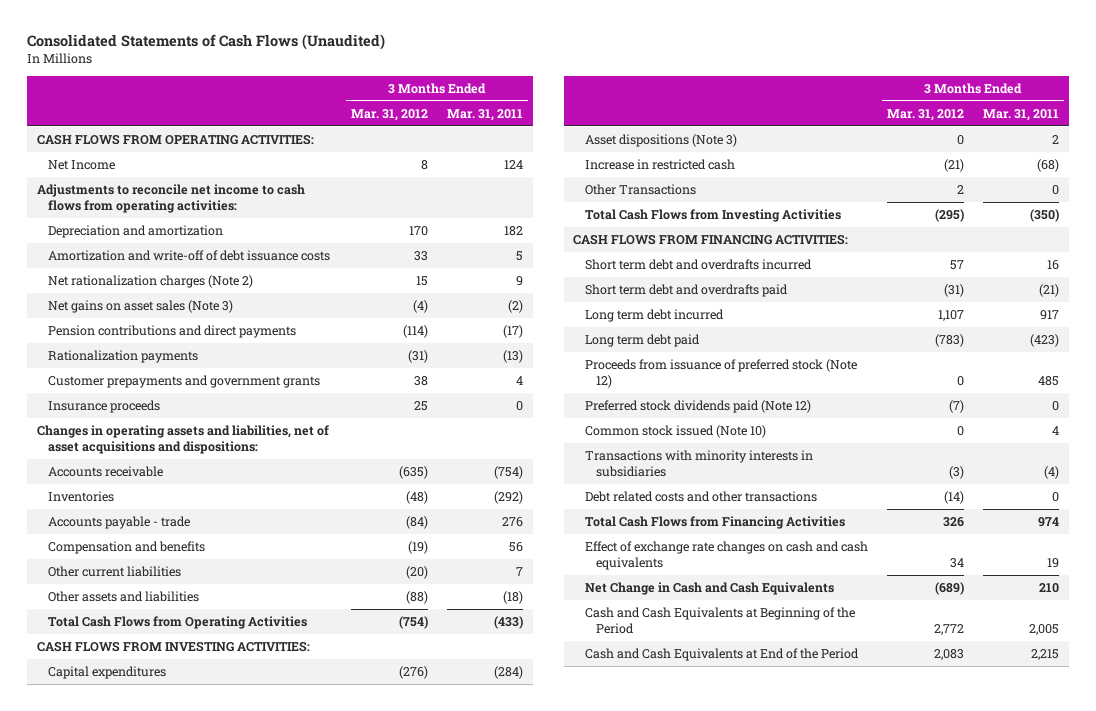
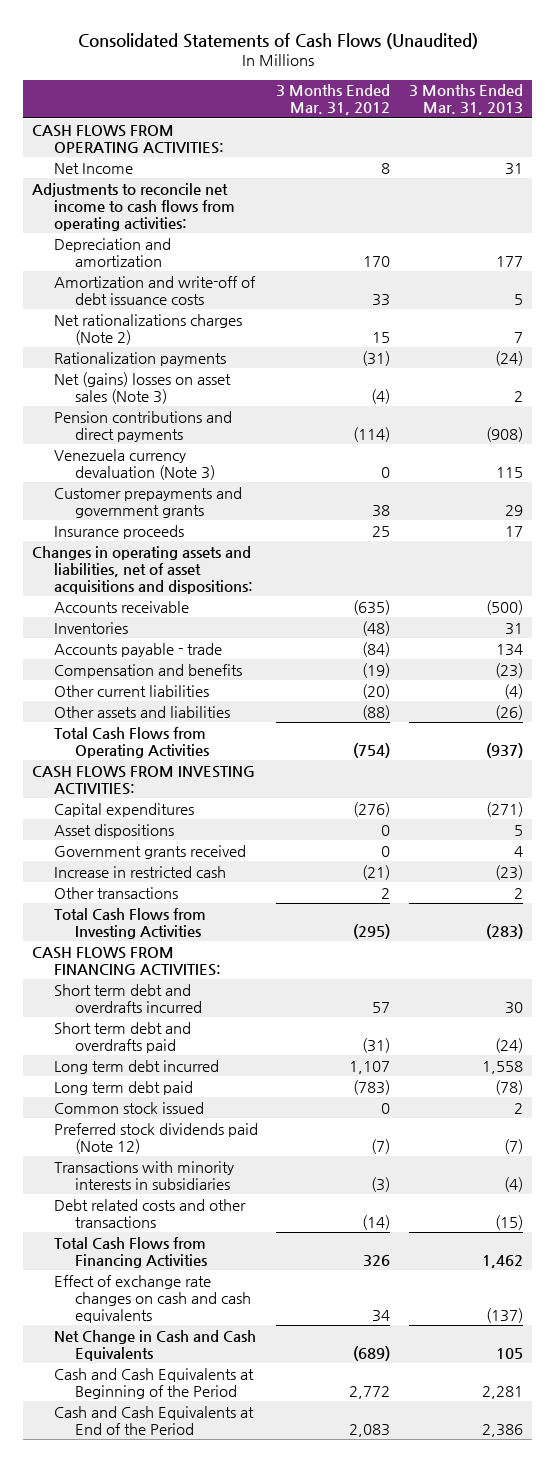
[446,108,523,121] Mar. 31, 2011 -> none
none -> [409,84,524,116] 3 Months Ended Mar. 31, 2013
[48,299,234,313] Net gains on asset sales (Note 3) -> none
[48,274,254,288] Net rationalization charges (Note 2) -> [53,313,242,345] Net rationalizations charges (Note 2)
none -> [53,371,231,404] Net (gains) losses on asset sales (Note 3)
[48,324,297,338] Pension contributions and direct payments -> [53,410,232,442] Pension contributions and direct payments
none -> [53,448,215,480] Venezuela currency devaluation (Note 3)
[584,133,737,147] Asset dispositions (Note 3) -> [53,823,174,838] Asset dispositions
none -> [53,844,246,859] Government grants received
[584,183,696,195] Other Transactions -> [53,886,178,899] Other transactions
[584,358,857,388] Proceeds from issuance of preferred stock (Note 12) -> none
none -> [53,1101,204,1114] Common stock issued
[584,424,766,438] Common stock issued (Note 10) -> none

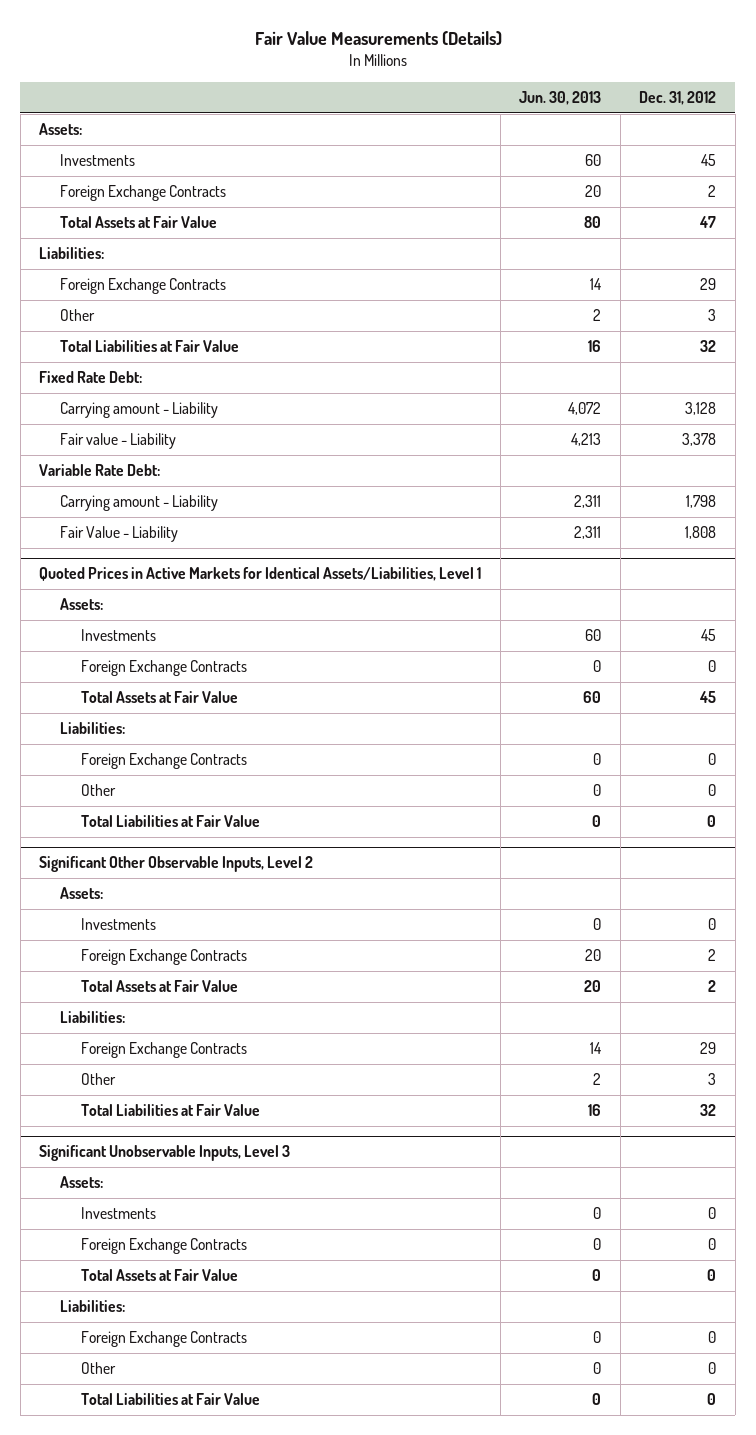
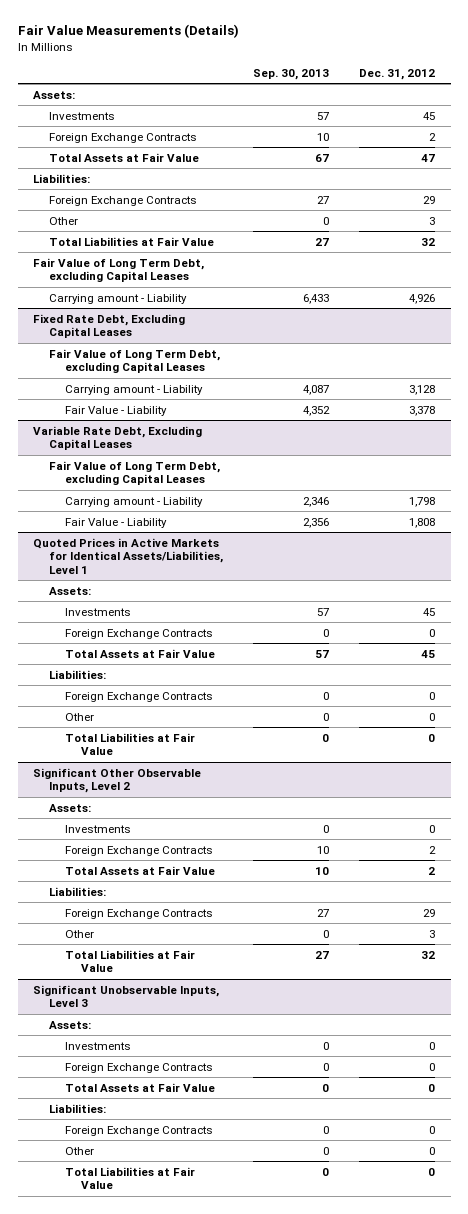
[519,91,602,106] Jun. 30, 2013 -> none
none -> [253,68,330,80] Sep. 30, 2013
[39,371,143,384] Fixed Rate Debt: -> [33,257,205,283] Fair Value of Long Term Debt, excluding Capital Leases
none -> [48,293,187,304] Carrying amount - Liability
none -> [33,313,186,339] Fixed Rate Debt, Excluding Capital Leases
none -> [48,348,220,374] Fair Value of Long Term Debt, excluding Capital Leases
[39,464,161,477] Variable Rate Debt: -> none
[60,433,177,450] Fair value - Liability -> [64,405,167,416] Fair Value - Liability
none -> [33,425,203,451] Variable Rate Debt, Excluding Capital Leases
none -> [48,460,220,486] Fair Value of Long Term Debt, excluding Capital Leases

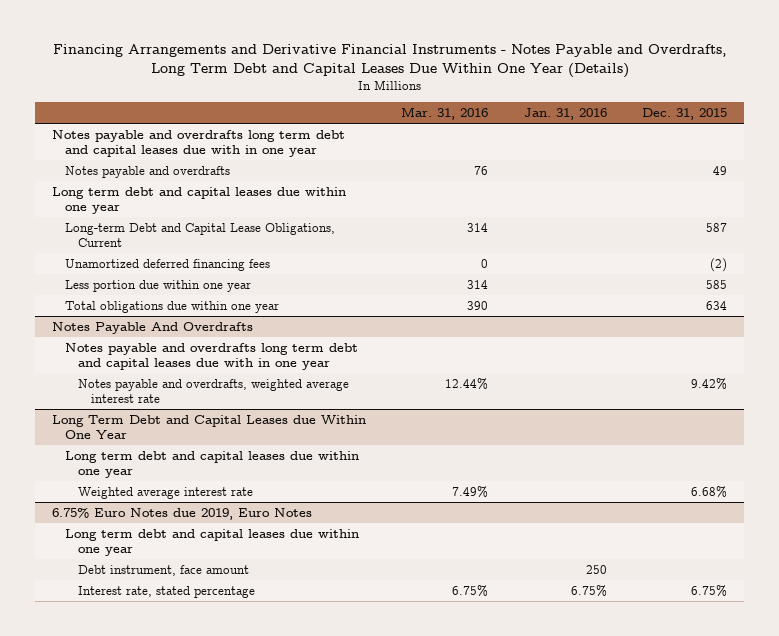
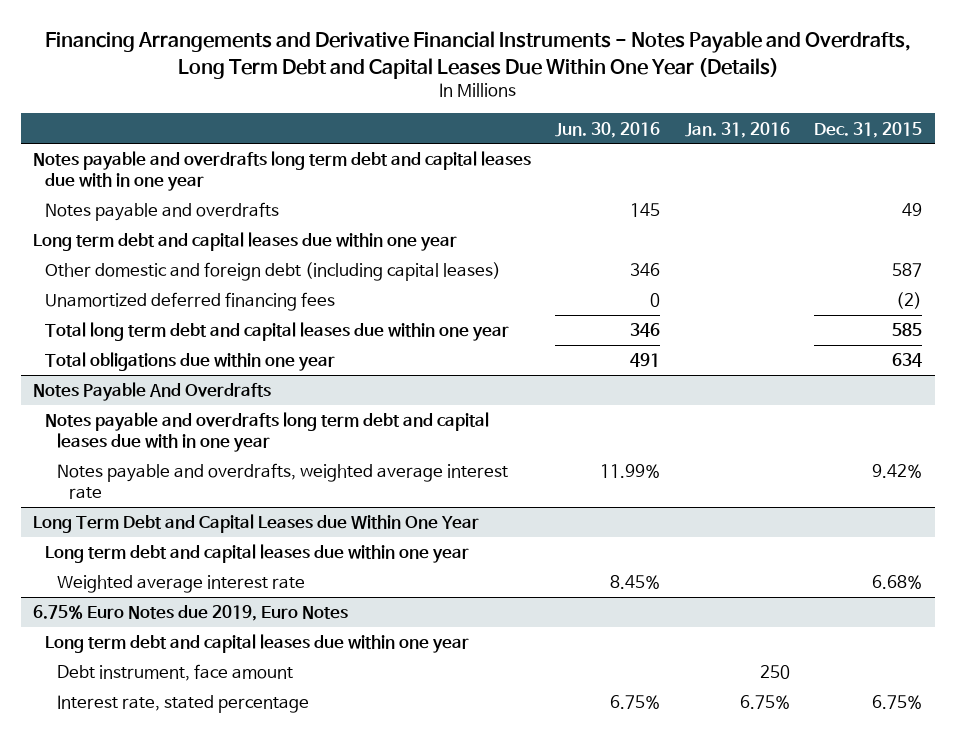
[401,106,489,120] Mar. 31, 2016 -> none
none -> [555,121,661,138] Jun. 30, 2016
[65,222,336,247] Long-term Debt and Capital Lease Obligations, Current -> [44,262,501,282] Other domestic and foreign debt (including capital leases)
[65,279,252,292] Less portion due within one year -> [44,322,509,342] Total long term debt and capital leases due within one year

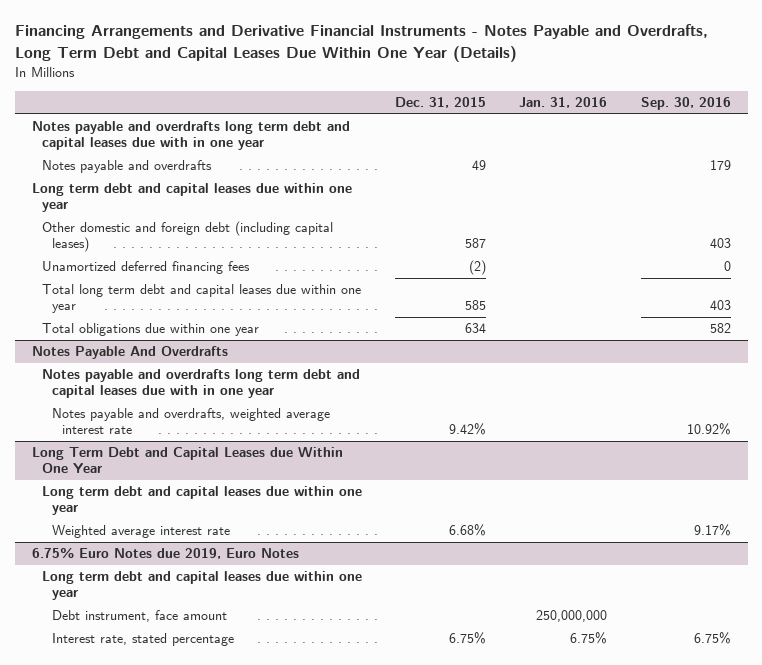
[555,121,661,138] Jun. 30, 2016 -> none
none -> [640,97,731,111] Sep. 30, 2016
[759,665,790,680] 250 -> [536,610,608,623] 250,000,000

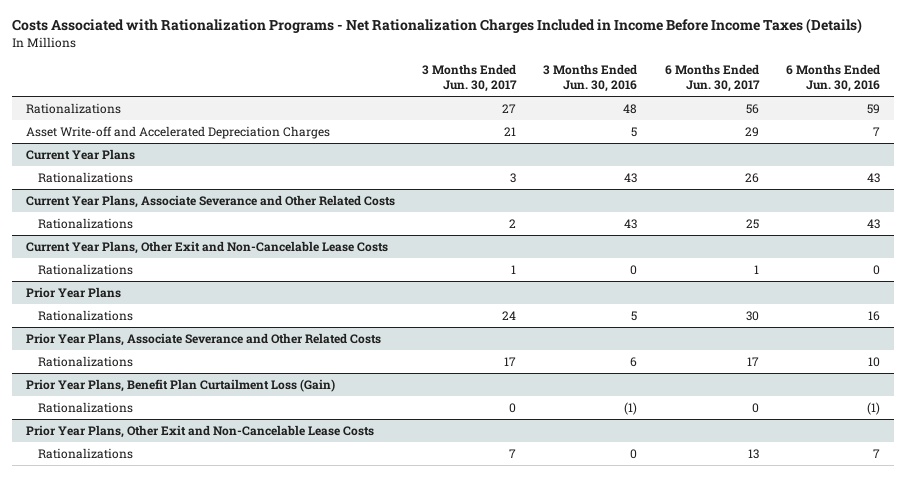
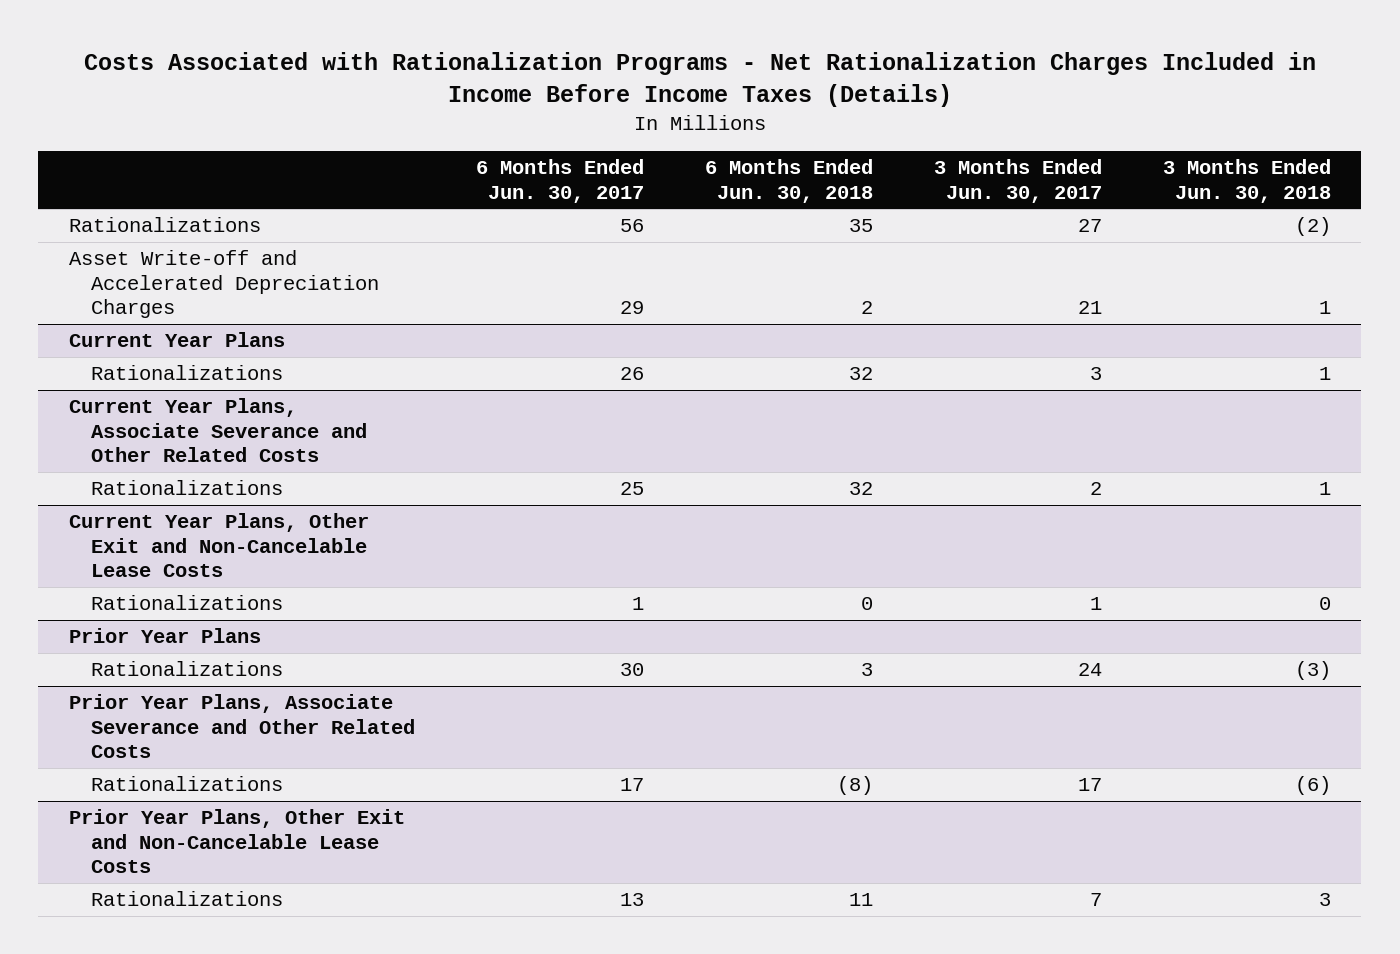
[543,64,638,93] 3 Months Ended Jun. 30, 2016 -> none
[786,64,881,93] 6 Months Ended Jun. 30, 2016 -> none
none -> [705,159,874,203] 6 Months Ended Jun. 30, 2018
none -> [1163,159,1332,203] 3 Months Ended Jun. 30, 2018
[25,378,335,392] Prior Year Plans, Benefit Plan Curtailment Loss (Gain) -> none
[38,401,134,413] Rationalizations -> none

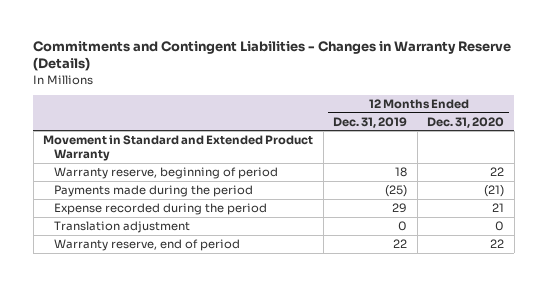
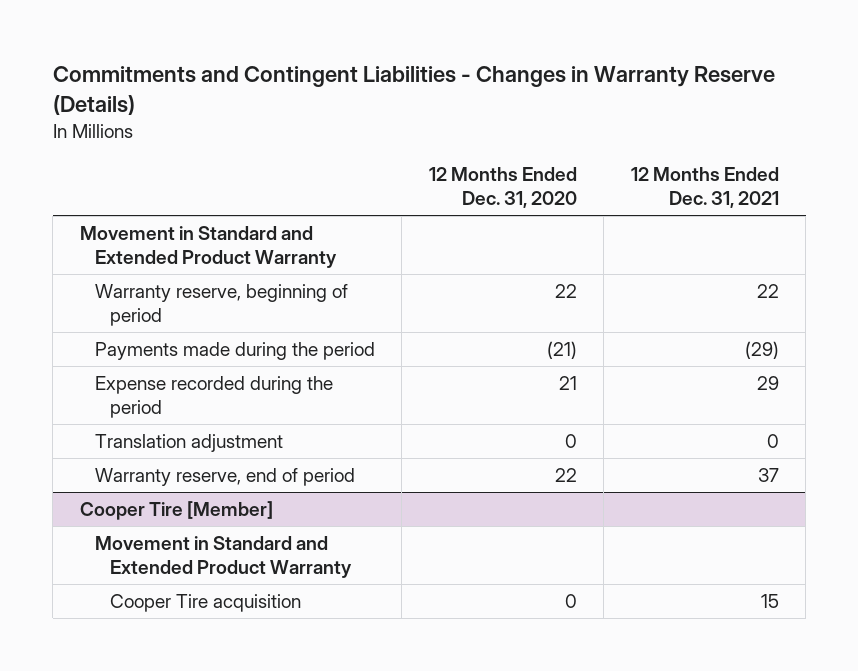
[333,116,408,128] Dec. 31, 2019 -> none
none -> [630,166,779,209] 12 Months Ended Dec. 31, 2021
none -> [79,500,273,520] Cooper Tire [Member]
none -> [94,535,352,579] Movement in Standard and Extended Product Warranty
none -> [109,593,301,612] Cooper Tire acquisition

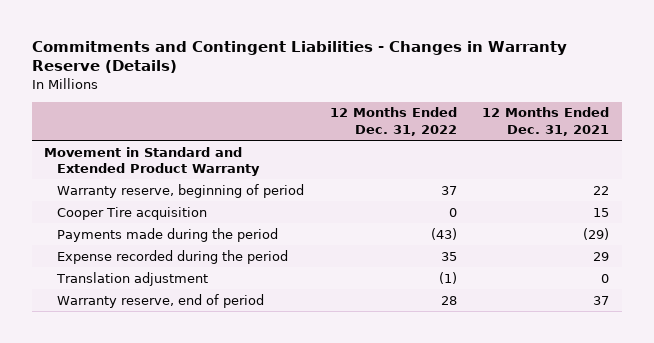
[428,166,577,209] 12 Months Ended Dec. 31, 2020 -> none
none -> [329,107,457,136] 12 Months Ended Dec. 31, 2022
none -> [56,206,207,220] Cooper Tire acquisition
[79,500,273,520] Cooper Tire [Member] -> none
[94,535,352,579] Movement in Standard and Extended Product Warranty -> none
[109,593,301,612] Cooper Tire acquisition -> none

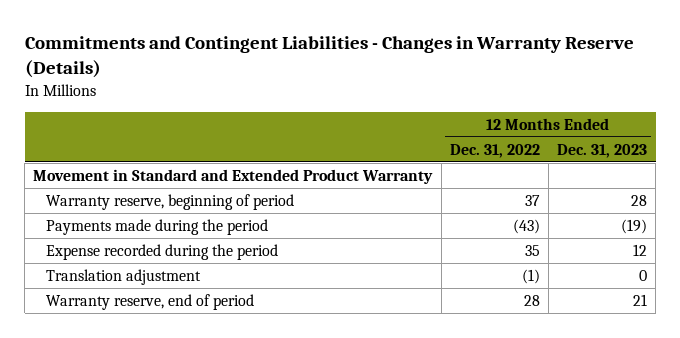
[482,107,610,136] 12 Months Ended Dec. 31, 2021 -> none
none -> [557,143,648,158] Dec. 31, 2023
[56,206,207,220] Cooper Tire acquisition -> none

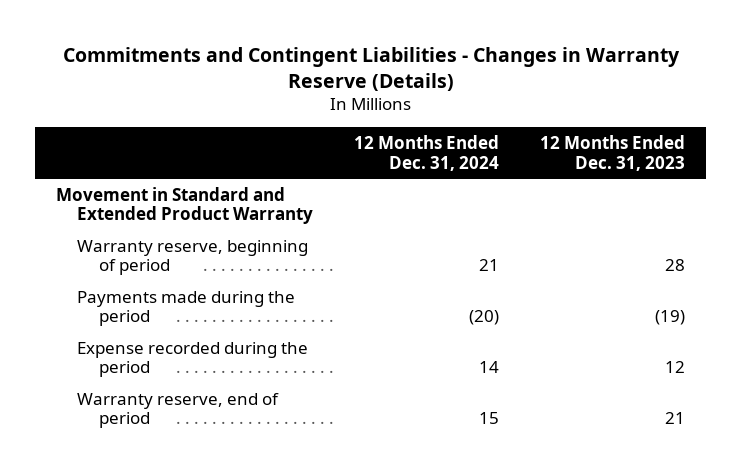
[449,143,540,158] Dec. 31, 2022 -> none
none -> [354,135,500,171] 12 Months Ended Dec. 31, 2024
[45,268,201,285] Translation adjustment -> none

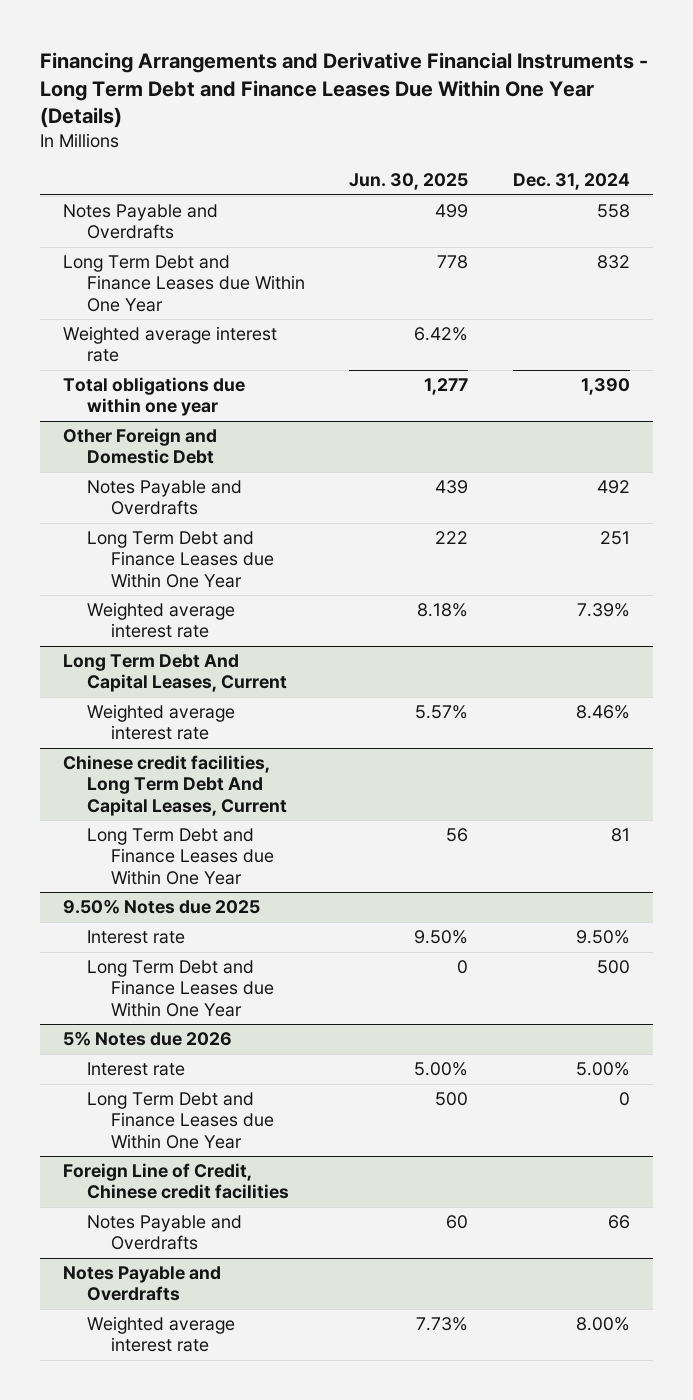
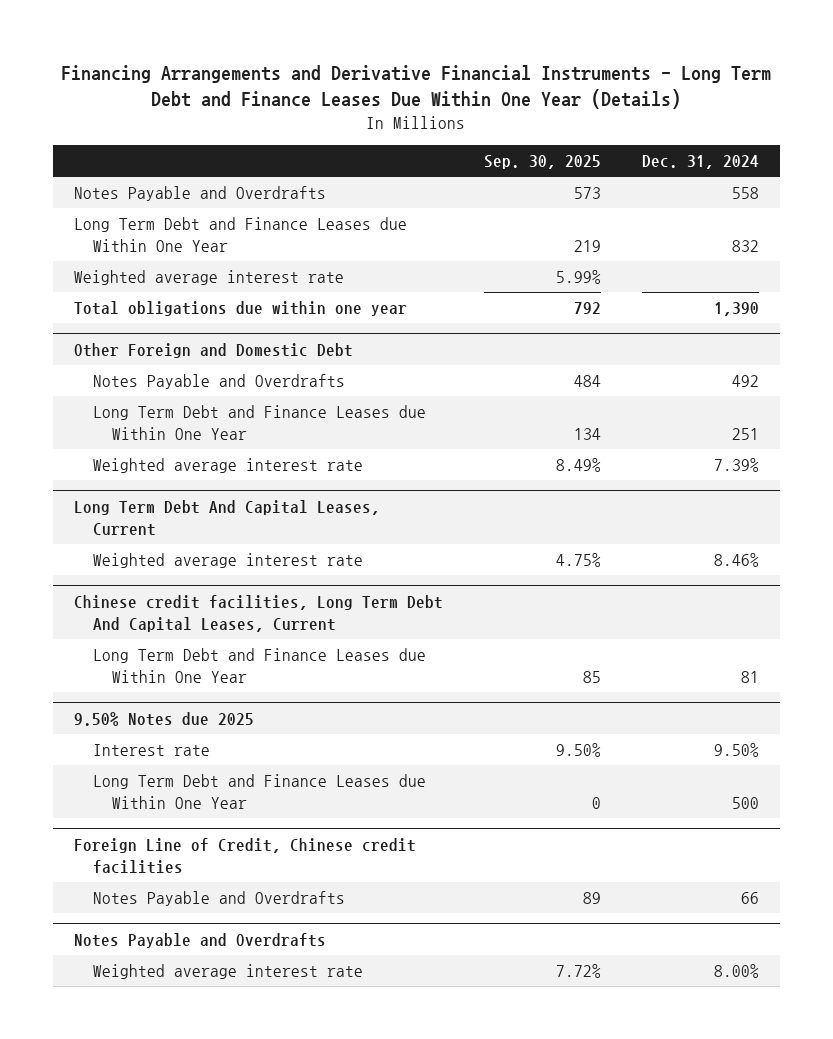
[349,173,469,191] Jun. 30, 2025 -> none
none -> [483,155,601,170] Sep. 30, 2025
[62,1031,232,1047] 5% Notes due 2026 -> none
[86,1062,185,1077] Interest rate -> none
[86,1092,274,1149] Long Term Debt and Finance Leases due Within One Year -> none

